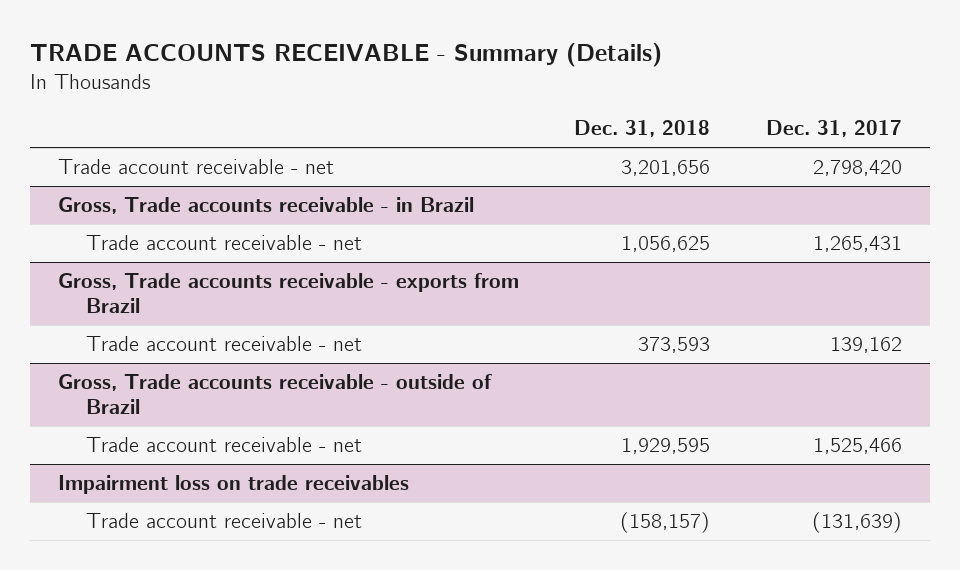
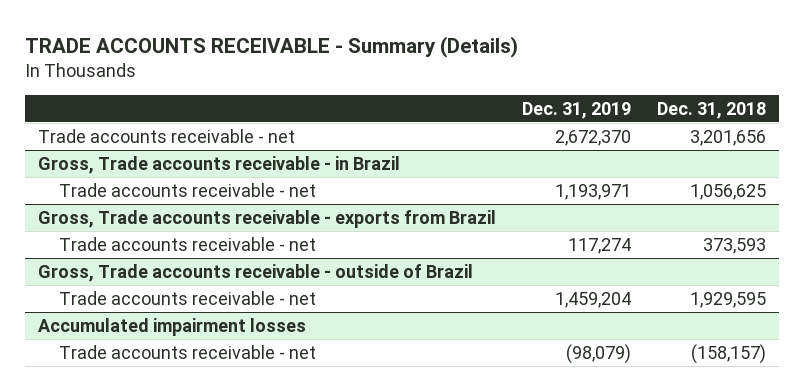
[766,120,903,138] Dec. 31, 2017 -> none
none -> [521,101,631,119] Dec. 31, 2019
[57,159,334,175] Trade account receivable - net -> [37,128,295,143] Trade accounts receivable - net
[86,235,363,251] Trade account receivable - net -> [59,182,317,197] Trade accounts receivable - net
[86,336,363,352] Trade account receivable - net -> [59,236,317,251] Trade accounts receivable - net
[57,475,409,495] Impairment loss on trade receivables -> none
[86,437,363,453] Trade account receivable - net -> [59,290,317,305] Trade accounts receivable - net
none -> [37,317,306,336] Accumulated impairment losses
[86,513,363,529] Trade account receivable - net -> [59,344,317,359] Trade accounts receivable - net

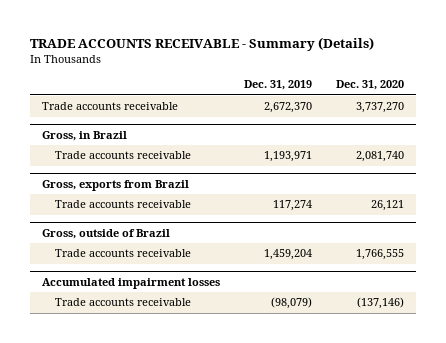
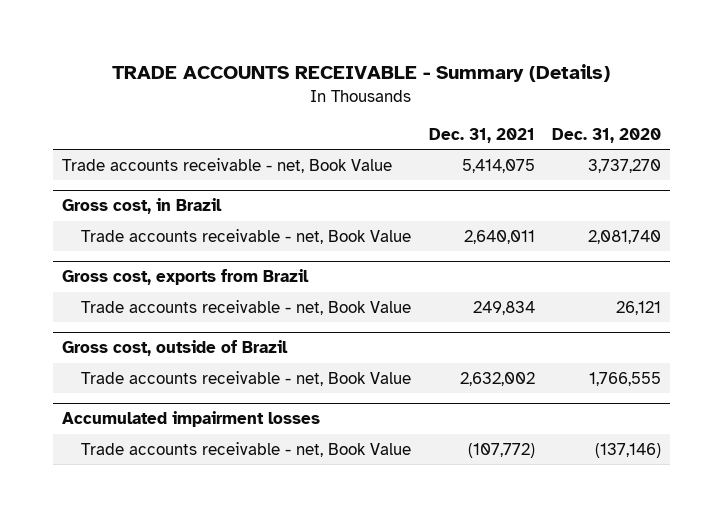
[244,80,313,91] Dec. 31, 2019 -> none
none -> [428,128,535,144] Dec. 31, 2021
[42,102,179,111] Trade accounts receivable -> [61,157,392,173] Trade accounts receivable - net, Book Value
[42,130,128,141] Gross, in Brazil -> [61,198,222,215] Gross cost, in Brazil
[55,151,192,160] Trade accounts receivable -> [81,228,412,244] Trade accounts receivable - net, Book Value
[42,179,190,191] Gross, exports from Brazil -> [61,269,309,286] Gross cost, exports from Brazil
[55,200,192,209] Trade accounts receivable -> [81,299,412,315] Trade accounts receivable - net, Book Value
[42,228,171,239] Gross, outside of Brazil -> [61,340,288,357] Gross cost, outside of Brazil
[55,249,192,258] Trade accounts receivable -> [81,370,412,386] Trade accounts receivable - net, Book Value
[55,298,192,307] Trade accounts receivable -> [81,441,412,457] Trade accounts receivable - net, Book Value

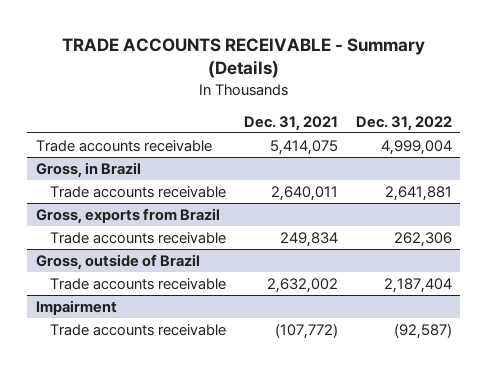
[552,128,662,144] Dec. 31, 2020 -> none
none -> [355,115,452,131] Dec. 31, 2022
[61,157,392,173] Trade accounts receivable - net, Book Value -> [36,139,213,152] Trade accounts receivable
[61,198,222,215] Gross cost, in Brazil -> [36,161,142,178] Gross, in Brazil
[81,228,412,244] Trade accounts receivable - net, Book Value -> [49,185,226,198] Trade accounts receivable
[61,269,309,286] Gross cost, exports from Brazil -> [36,207,221,224] Gross, exports from Brazil
[81,299,412,315] Trade accounts receivable - net, Book Value -> [49,231,226,244] Trade accounts receivable
[61,340,288,357] Gross cost, outside of Brazil -> [36,253,201,270] Gross, outside of Brazil
[81,370,412,386] Trade accounts receivable - net, Book Value -> [49,277,226,290] Trade accounts receivable
[61,411,320,428] Accumulated impairment losses -> [36,299,118,315] Impairment
[81,441,412,457] Trade accounts receivable - net, Book Value -> [49,323,226,336] Trade accounts receivable

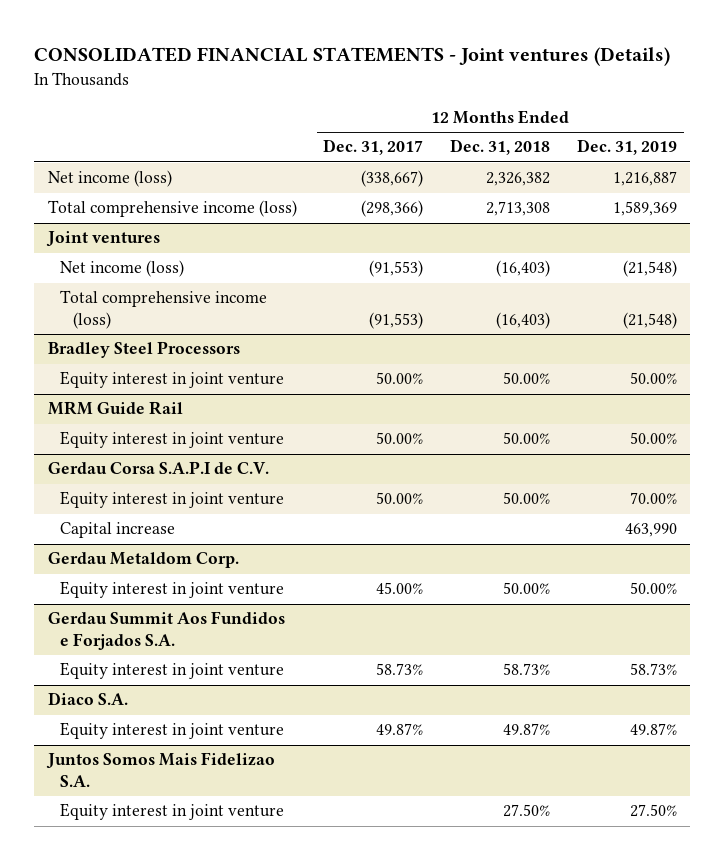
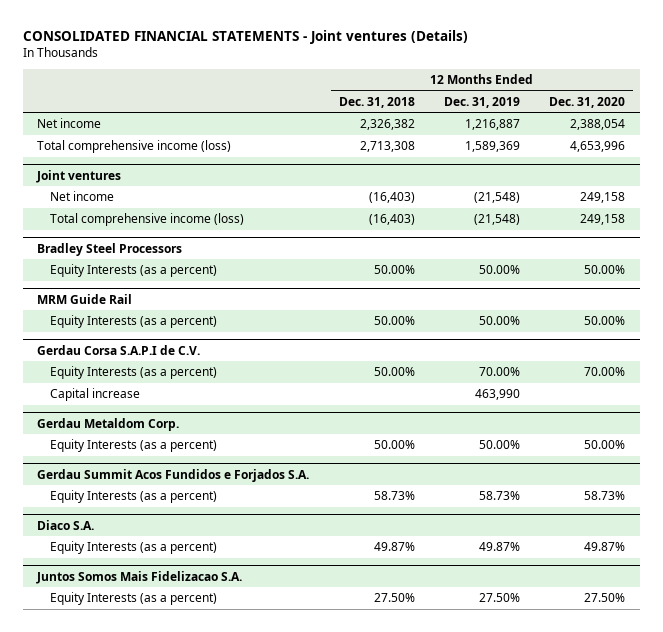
[323,139,424,156] Dec. 31, 2017 -> none
none -> [549,96,626,108] Dec. 31, 2020
[47,170,172,188] Net income (loss) -> [37,118,102,129] Net income
[60,260,185,278] Net income (loss) -> [49,191,114,202] Net income
[60,371,285,389] Equity interest in joint venture -> [49,264,217,278] Equity Interests (as a percent)
[60,431,285,449] Equity interest in joint venture -> [49,315,217,329] Equity Interests (as a percent)
[60,491,285,509] Equity interest in joint venture -> [49,366,217,380] Equity Interests (as a percent)
[60,581,285,599] Equity interest in joint venture -> [49,439,217,453] Equity Interests (as a percent)
[47,611,285,651] Gerdau Summit Aos Fundidos e Forjados S.A. -> [37,468,310,482] Gerdau Summit Acos Fundidos e Forjados S.A.
[60,662,285,680] Equity interest in joint venture -> [49,490,217,504] Equity Interests (as a percent)
[60,722,285,740] Equity interest in joint venture -> [49,541,217,555] Equity Interests (as a percent)
[45,752,275,788] Juntos Somos Mais Fidelizao S.A. -> [36,570,243,584] Juntos Somos Mais Fidelizacao S.A.
[60,803,285,821] Equity interest in joint venture -> [49,592,217,606] Equity Interests (as a percent)

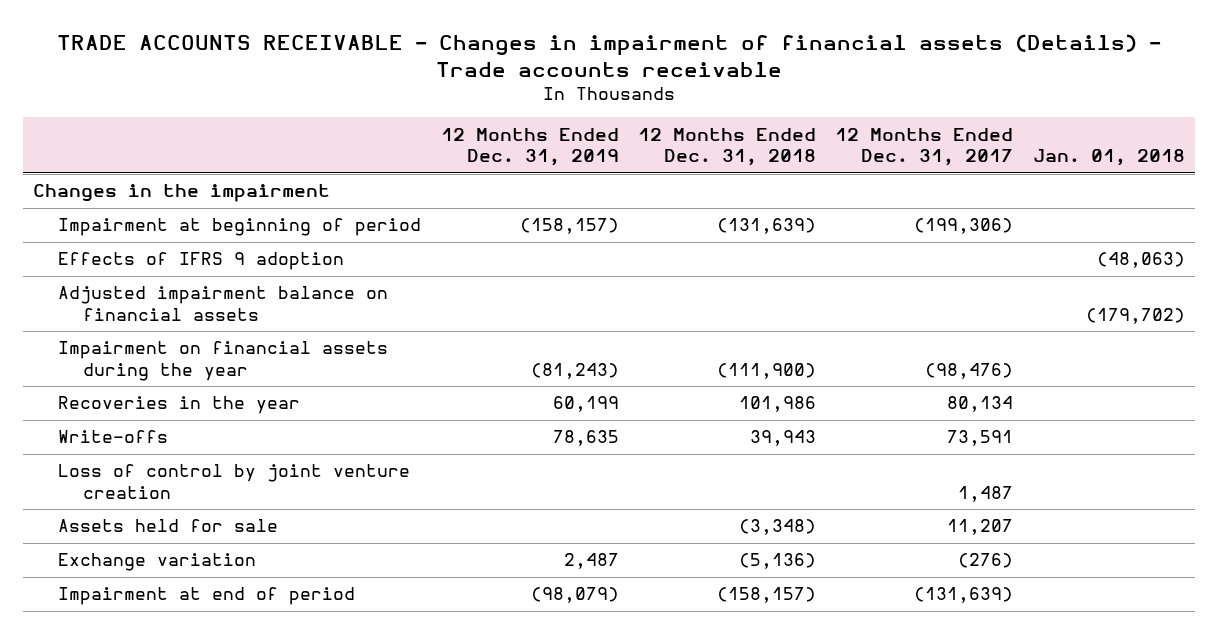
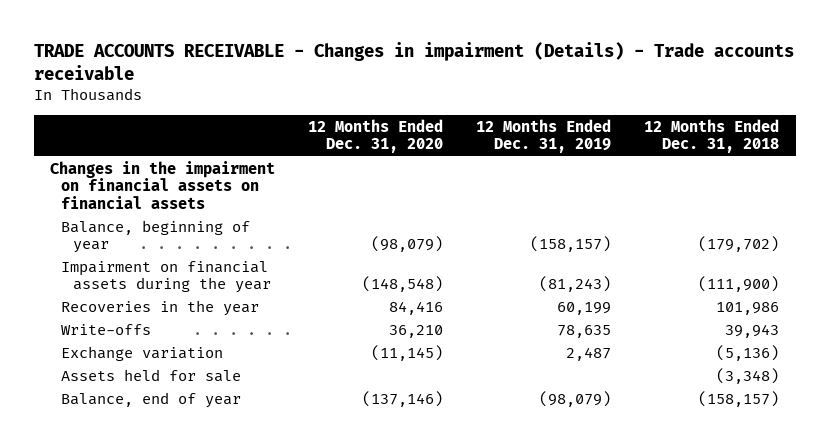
[57,34,1162,77] TRADE ACCOUNTS RECEIVABLE - Changes in impairment of financial assets (Details) - Trade accounts receivable -> [33,41,794,81] TRADE ACCOUNTS RECEIVABLE - Changes in impairment (Details) - Trade accounts receivable
[835,127,1014,167] 12 Months Ended Dec. 31, 2017 -> none
[1032,149,1185,167] Jan. 01, 2018 -> none
none -> [308,118,444,154] 12 Months Ended Dec. 31, 2020
[58,252,345,271] Effects of IFRS 9 adoption -> none
[58,286,389,321] Adjusted impairment balance on financial assets -> none
[33,184,331,203] Changes in the impairment -> [50,160,276,210] Changes in the impairment on financial assets on financial assets
[58,218,422,237] Impairment at beginning of period -> [61,219,251,254] Balance, beginning of year
[717,218,817,235] (131,639) -> [698,236,780,253] (179,702)
[58,464,411,499] Loss of control by joint venture creation -> none
[58,519,279,533] Assets held for sale -> [61,368,242,382] Assets held for sale
[58,587,356,606] Impairment at end of period -> [61,391,242,408] Balance, end of year

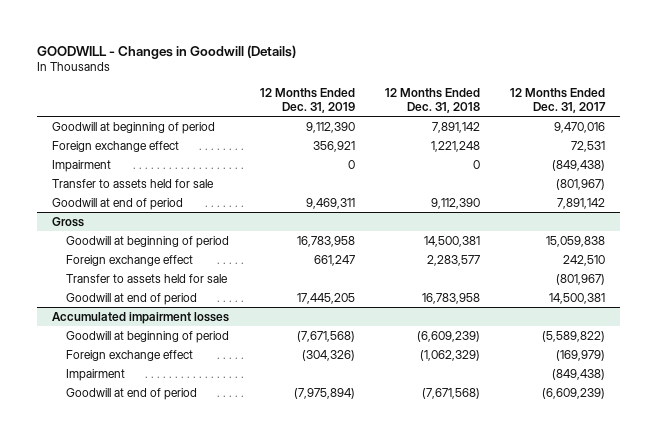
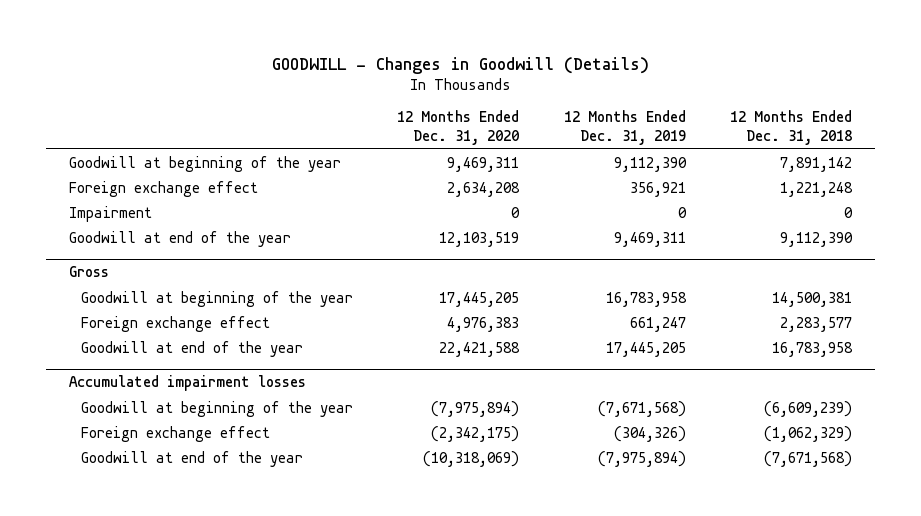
[509,88,606,114] 12 Months Ended Dec. 31, 2017 -> none
none -> [397,110,520,146] 12 Months Ended Dec. 31, 2020
[52,121,216,134] Goodwill at beginning of period -> [68,155,341,172] Goodwill at beginning of the year
[52,178,215,188] Transfer to assets held for sale -> none
[52,197,184,210] Goodwill at end of period -> [68,230,291,247] Goodwill at end of the year
[66,235,230,248] Goodwill at beginning of period -> [80,290,353,307] Goodwill at beginning of the year
[66,273,229,283] Transfer to assets held for sale -> none
[66,292,198,305] Goodwill at end of period -> [80,340,303,357] Goodwill at end of the year
[66,330,230,343] Goodwill at beginning of period -> [80,400,353,417] Goodwill at beginning of the year
[66,368,126,381] Impairment -> none
[66,387,198,400] Goodwill at end of period -> [80,450,303,467] Goodwill at end of the year

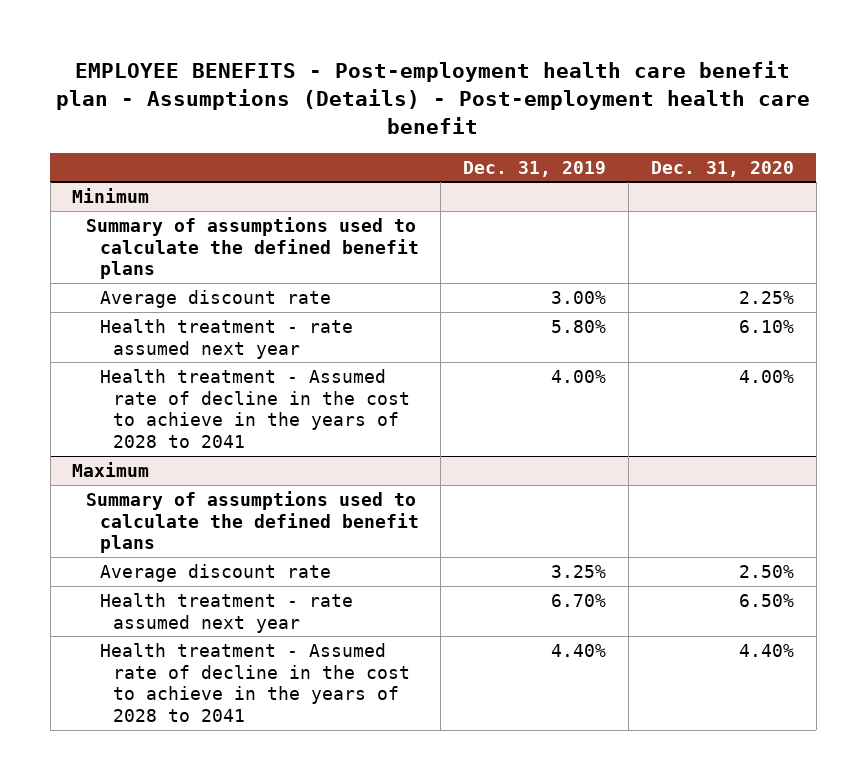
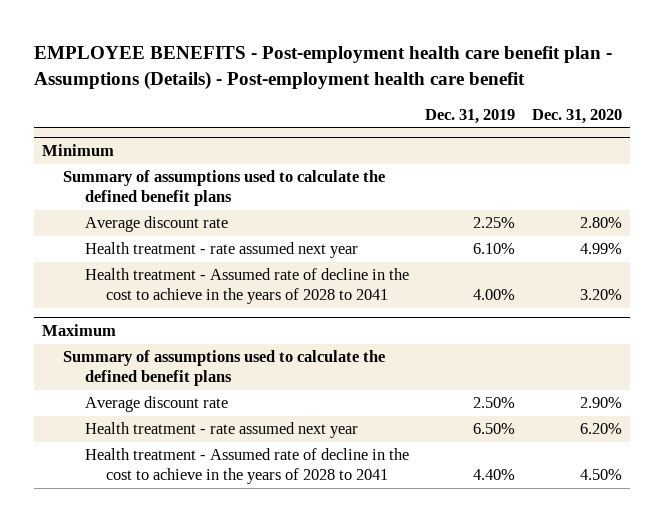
[551,290,607,304] 3.00% -> [473,217,516,229] 2.25%
[738,290,794,304] 2.25% -> [579,217,622,229] 2.80%
[551,319,607,333] 5.80% -> [473,243,516,255] 6.10%
[738,319,794,333] 6.10% -> [579,243,622,255] 4.99%
[738,369,794,383] 4.00% -> [579,289,622,301] 3.20%
[551,564,607,578] 3.25% -> [473,397,516,409] 2.50%
[738,564,794,578] 2.50% -> [579,397,622,409] 2.90%
[551,593,607,607] 6.70% -> [473,423,516,435] 6.50%
[738,593,794,607] 6.50% -> [579,423,622,435] 6.20%
[738,643,794,657] 4.40% -> [579,469,622,481] 4.50%

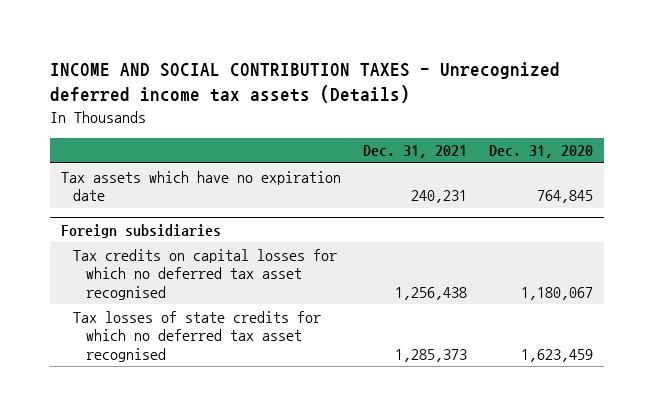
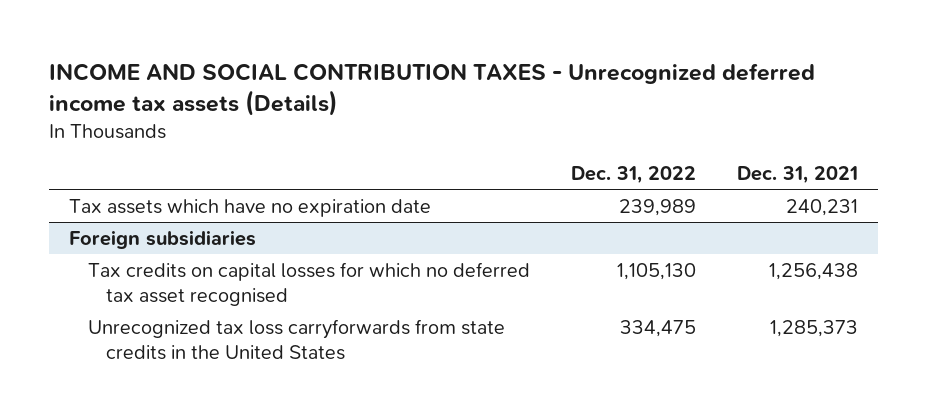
[488,145,593,159] Dec. 31, 2020 -> none
none -> [570,166,696,185] Dec. 31, 2022
[73,310,322,362] Tax losses of state credits for which no deferred tax asset recognised -> [87,318,505,360] Unrecognized tax loss carryforwards from state credits in the United States

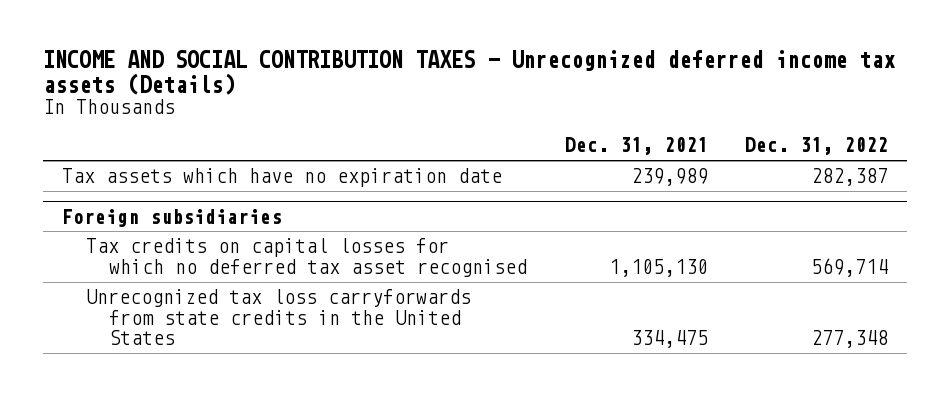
[618,198,696,216] 239,989 -> [811,168,889,187] 282,387
[785,198,858,216] 240,231 -> [630,168,708,187] 239,989
[616,262,696,280] 1,105,130 -> [811,257,889,277] 569,714
[768,262,858,280] 1,256,438 -> [608,258,708,277] 1,105,130
[619,319,696,337] 334,475 -> [811,330,889,349] 277,348
[769,319,858,337] 1,285,373 -> [630,330,708,349] 334,475

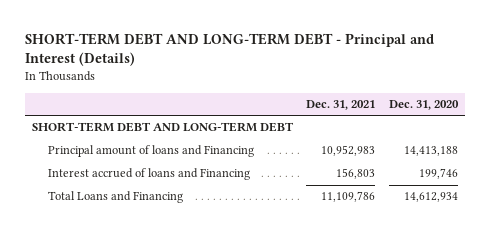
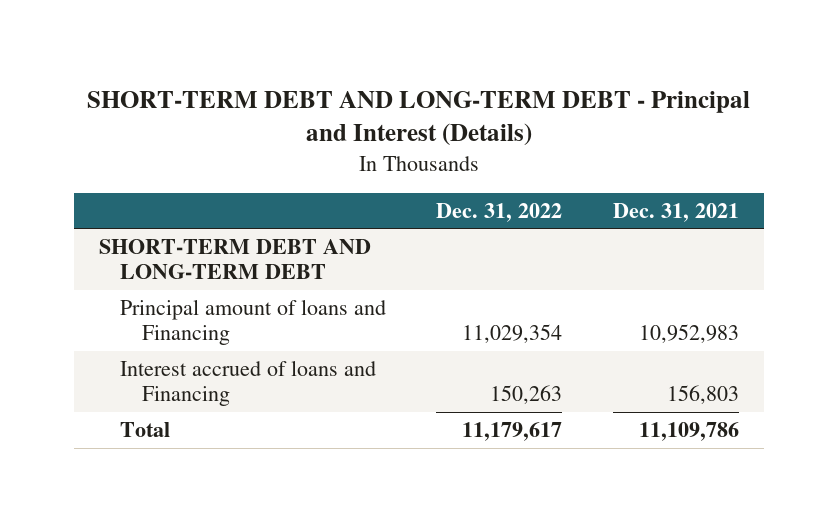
[389,100,460,111] Dec. 31, 2020 -> none
none -> [436,202,563,222] Dec. 31, 2022
[47,191,183,204] Total Loans and Financing -> [120,422,171,438] Total

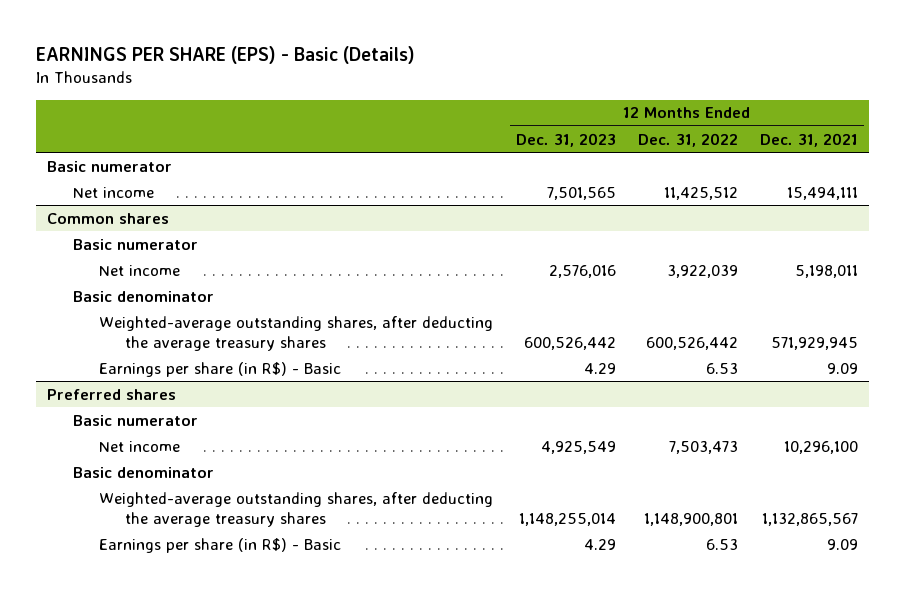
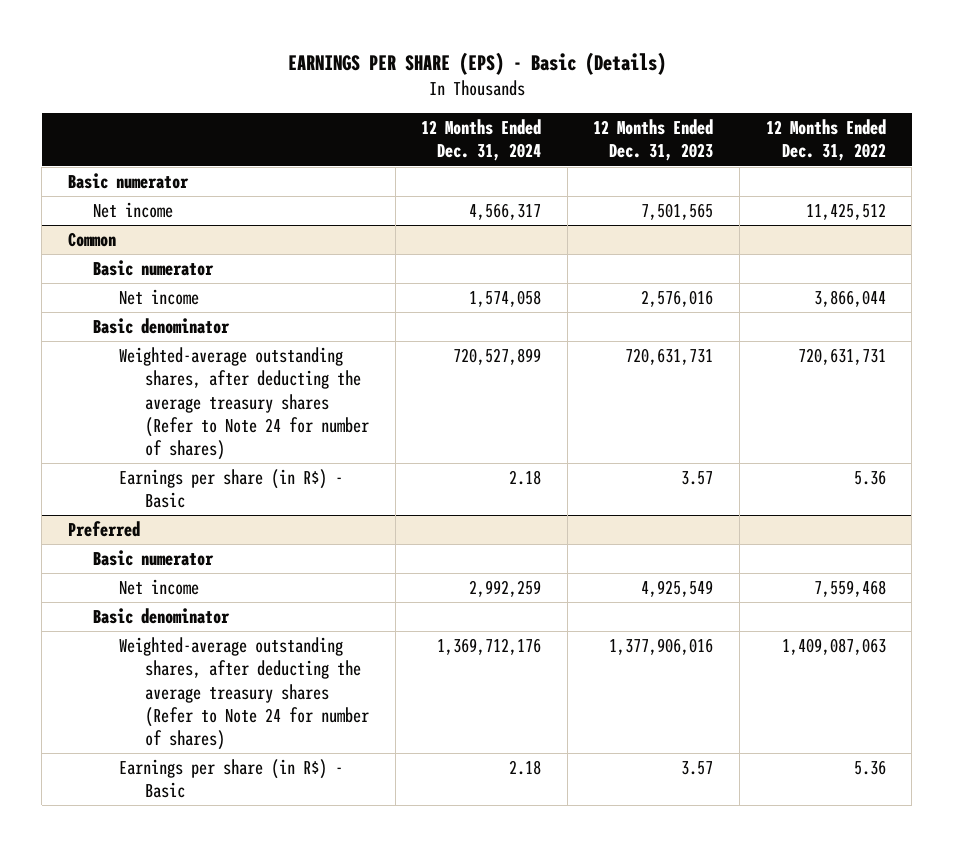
[760,132,859,147] Dec. 31, 2021 -> none
none -> [421,119,542,162] 12 Months Ended Dec. 31, 2024
[46,212,169,224] Common shares -> [67,232,116,248] Common
[666,264,738,278] 3,922,039 -> [813,290,886,308] 3,866,044
[99,315,494,351] Weighted-average outstanding shares, after deducting the average treasury shares -> [119,347,369,461] Weighted-average outstanding shares, after deducting the average treasury shares (Refer to Note 24 for number of shares)
[523,336,616,350] 600,526,442 -> [625,348,714,366] 720,631,731
[645,336,738,350] 600,526,442 -> [797,348,886,366] 720,631,731
[583,362,616,374] 4.29 -> [681,471,714,486] 3.57
[705,362,738,374] 6.53 -> [853,470,886,486] 5.36
[46,388,176,400] Preferred shares -> [67,521,140,538] Preferred
[668,440,738,454] 7,503,473 -> [813,580,886,598] 7,559,468
[99,491,494,527] Weighted-average outstanding shares, after deducting the average treasury shares -> [119,637,369,751] Weighted-average outstanding shares, after deducting the average treasury shares (Refer to Note 24 for number of shares)
[518,512,616,526] 1,148,255,014 -> [609,638,714,656] 1,377,906,016
[643,512,738,526] 1,148,900,801 -> [781,638,886,656] 1,409,087,063
[583,538,616,550] 4.29 -> [681,761,714,776] 3.57
[705,538,738,550] 6.53 -> [853,760,886,776] 5.36

